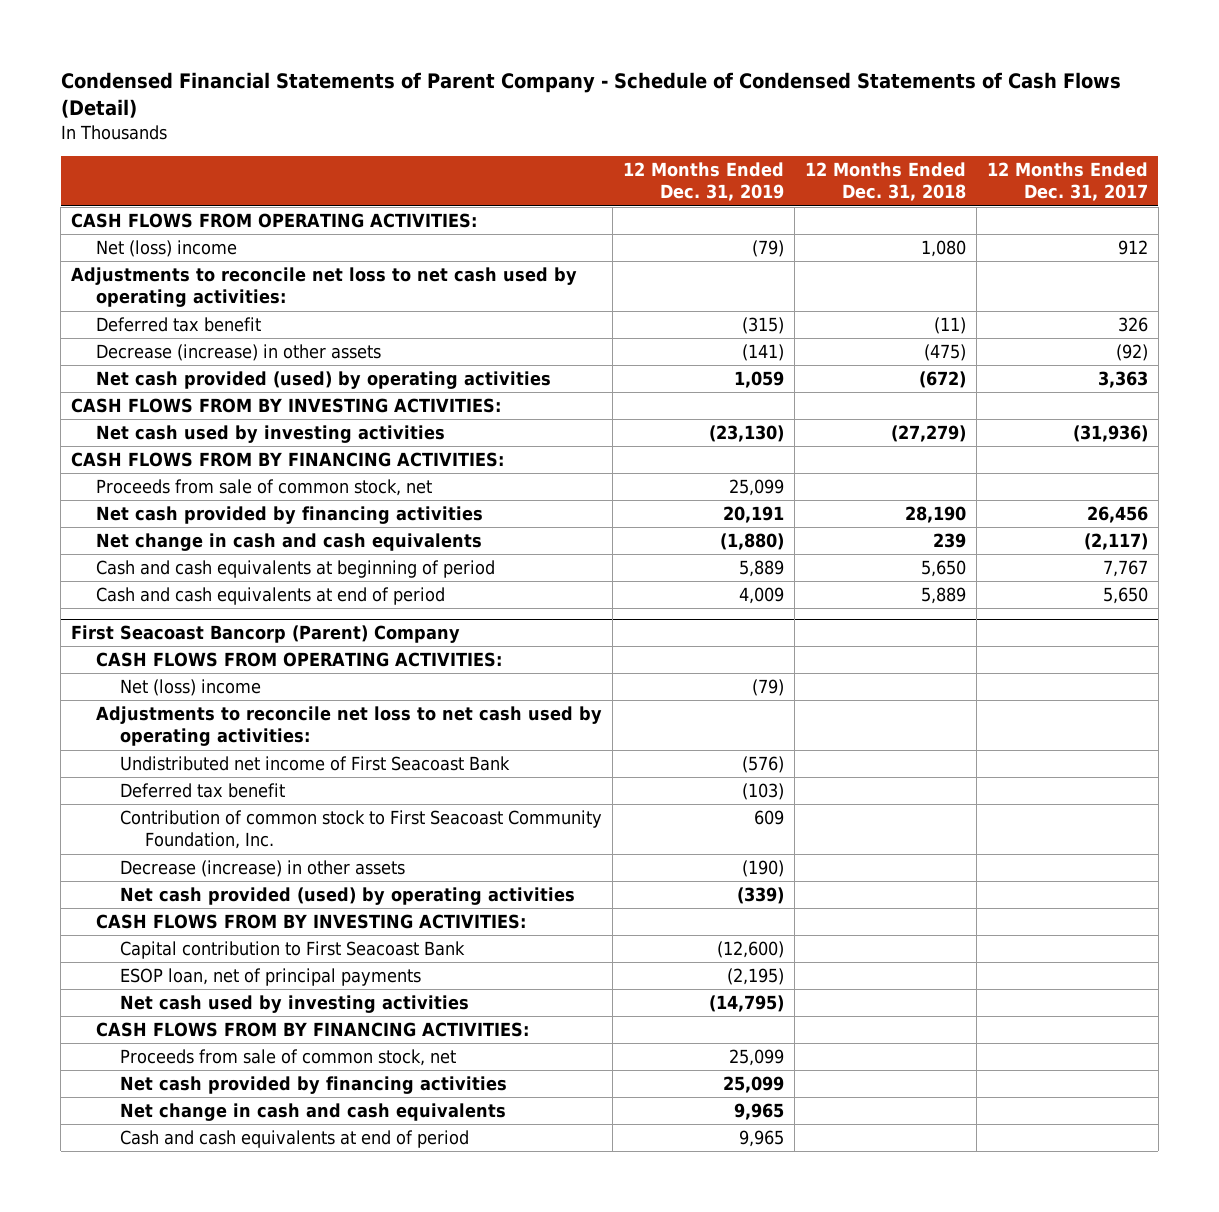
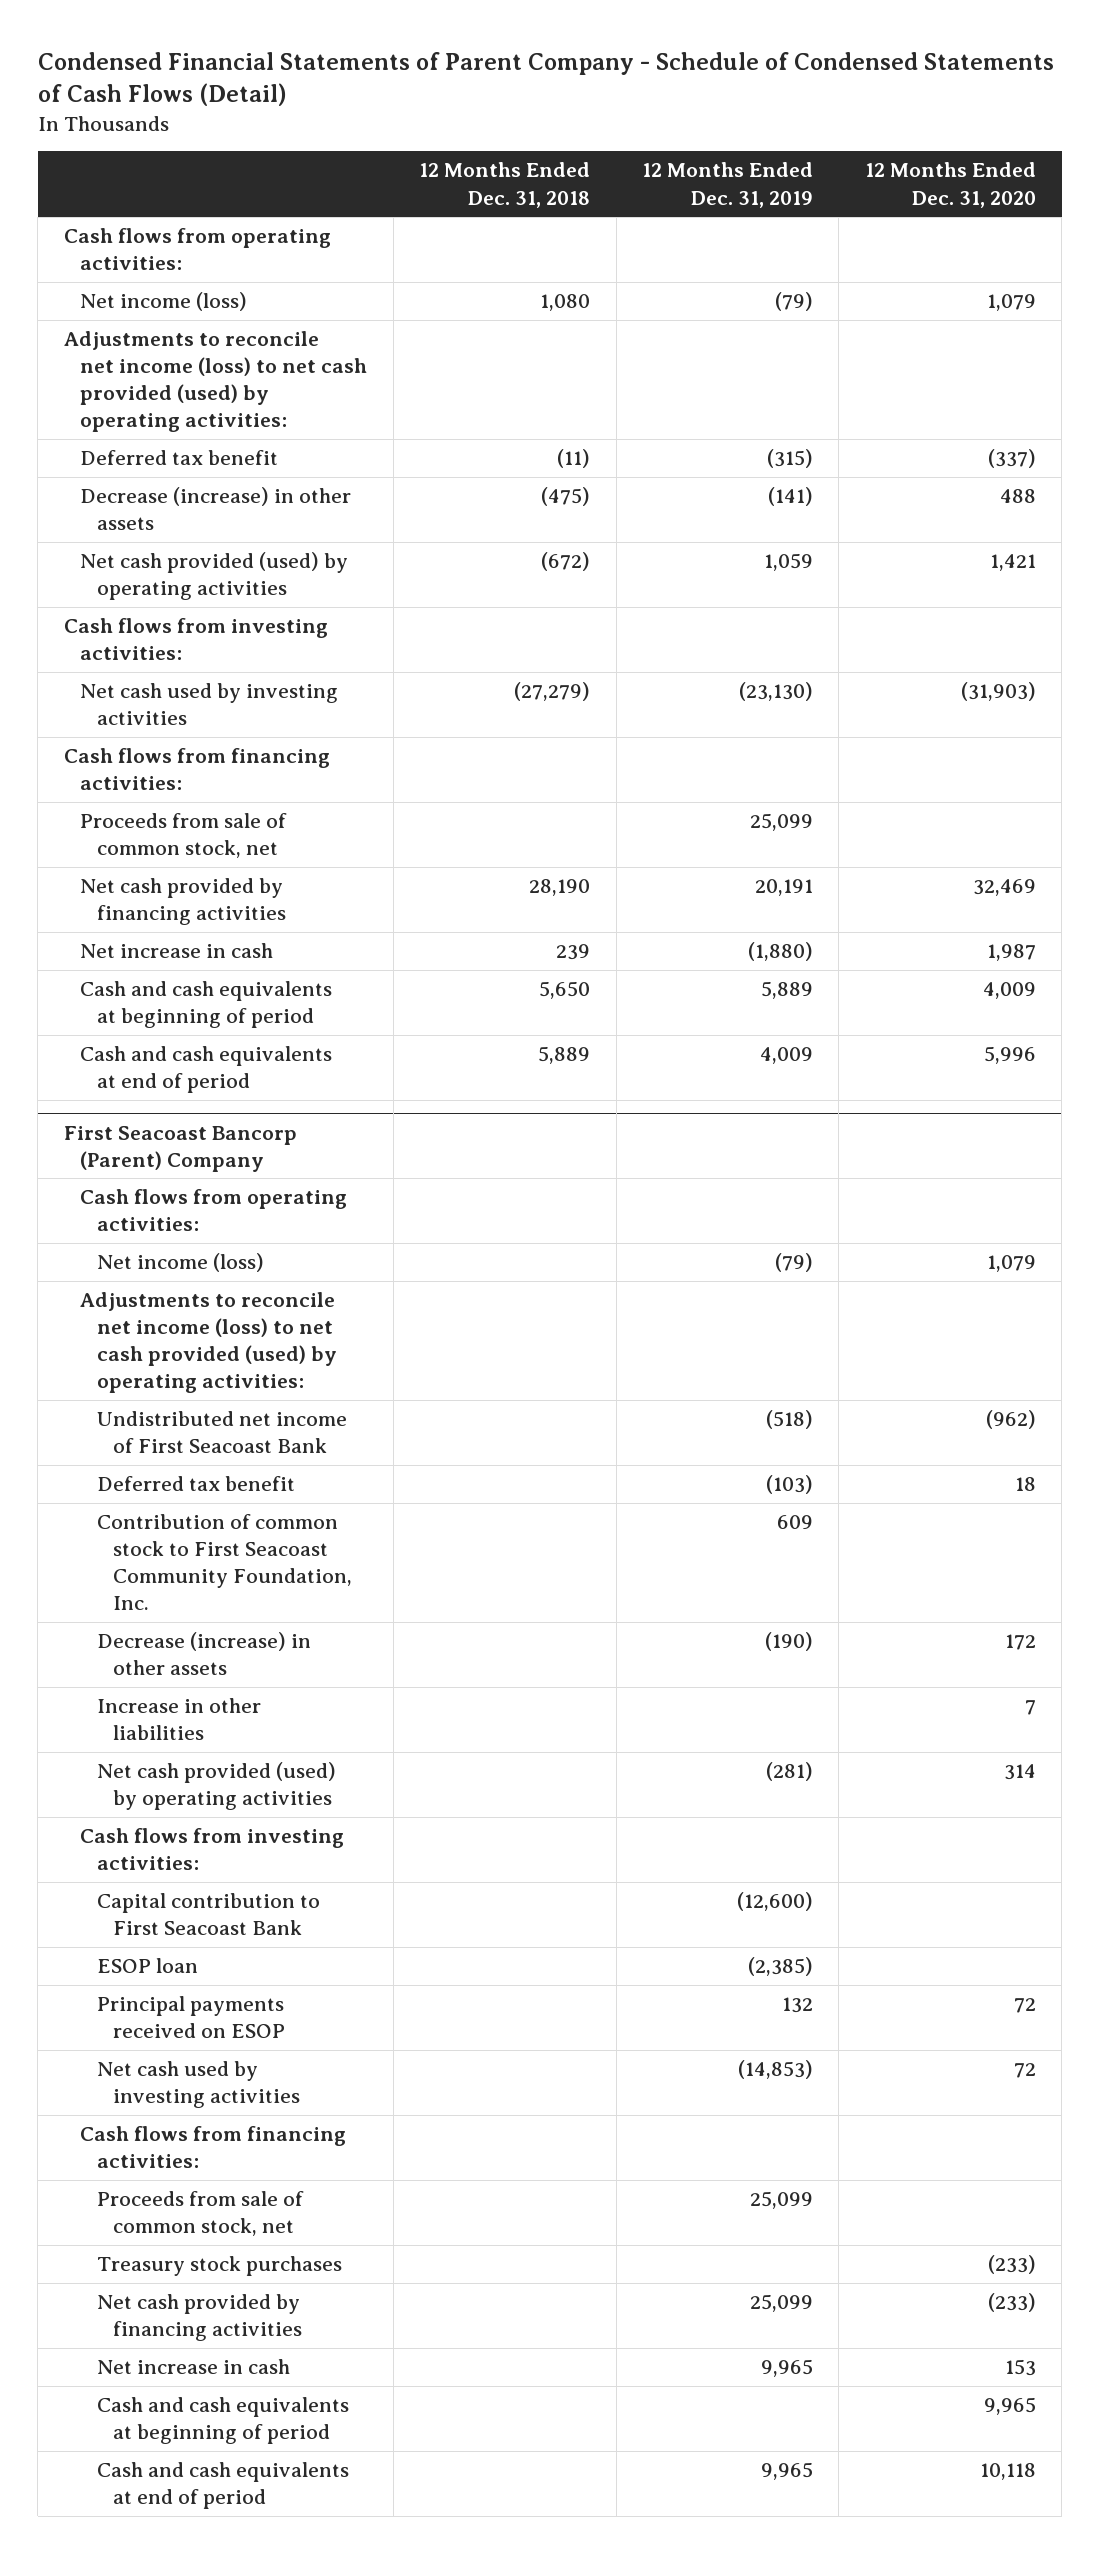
[986,162,1148,202] 12 Months Ended Dec. 31, 2017 -> none
none -> [864,162,1036,208] 12 Months Ended Dec. 31, 2020
[71,212,478,228] CASH FLOWS FROM OPERATING ACTIVITIES: -> [63,228,331,271] Cash flows from operating activities:
[95,239,237,257] Net (loss) income -> [80,292,248,312] Net income (loss)
[71,266,578,308] Adjustments to reconcile net loss to net cash used by operating activities: -> [63,331,368,433] Adjustments to reconcile net income (loss) to net cash provided (used) by operating activities:
[71,397,502,413] CASH FLOWS FROM BY INVESTING ACTIVITIES: -> [63,618,328,661] Cash flows from investing activities:
[71,451,505,467] CASH FLOWS FROM BY FINANCING ACTIVITIES: -> [63,748,330,791] Cash flows from financing activities:
[95,532,482,551] Net change in cash and cash equivalents -> [80,943,274,959] Net increase in cash
[95,651,502,667] CASH FLOWS FROM OPERATING ACTIVITIES: -> [80,1189,348,1232] Cash flows from operating activities:
[120,678,262,696] Net (loss) income -> [96,1253,264,1273] Net income (loss)
[95,705,602,747] Adjustments to reconcile net loss to net cash used by operating activities: -> [80,1292,337,1394] Adjustments to reconcile net income (loss) to net cash provided (used) by operating activities:
[742,755,785,773] (576) -> [766,1410,814,1430] (518)
none -> [96,1698,261,1741] Increase in other liabilities
[737,886,785,904] (339) -> [766,1762,814,1782] (281)
[95,913,526,929] CASH FLOWS FROM BY INVESTING ACTIVITIES: -> [80,1828,345,1871] Cash flows from investing activities:
[120,967,422,986] ESOP loan, net of principal payments -> [96,1958,198,1974] ESOP loan
[727,967,785,985] (2,195) -> [748,1957,814,1977] (2,385)
none -> [96,1996,286,2039] Principal payments received on ESOP
[709,994,785,1012] (14,795) -> [738,2060,814,2080] (14,853)
[95,1021,529,1037] CASH FLOWS FROM BY FINANCING ACTIVITIES: -> [80,2126,347,2169] Cash flows from financing activities:
none -> [96,2256,342,2277] Treasury stock purchases
[120,1102,507,1121] Net change in cash and cash equivalents -> [96,2359,290,2375] Net increase in cash
none -> [96,2397,349,2445] Cash and cash equivalents at beginning of period

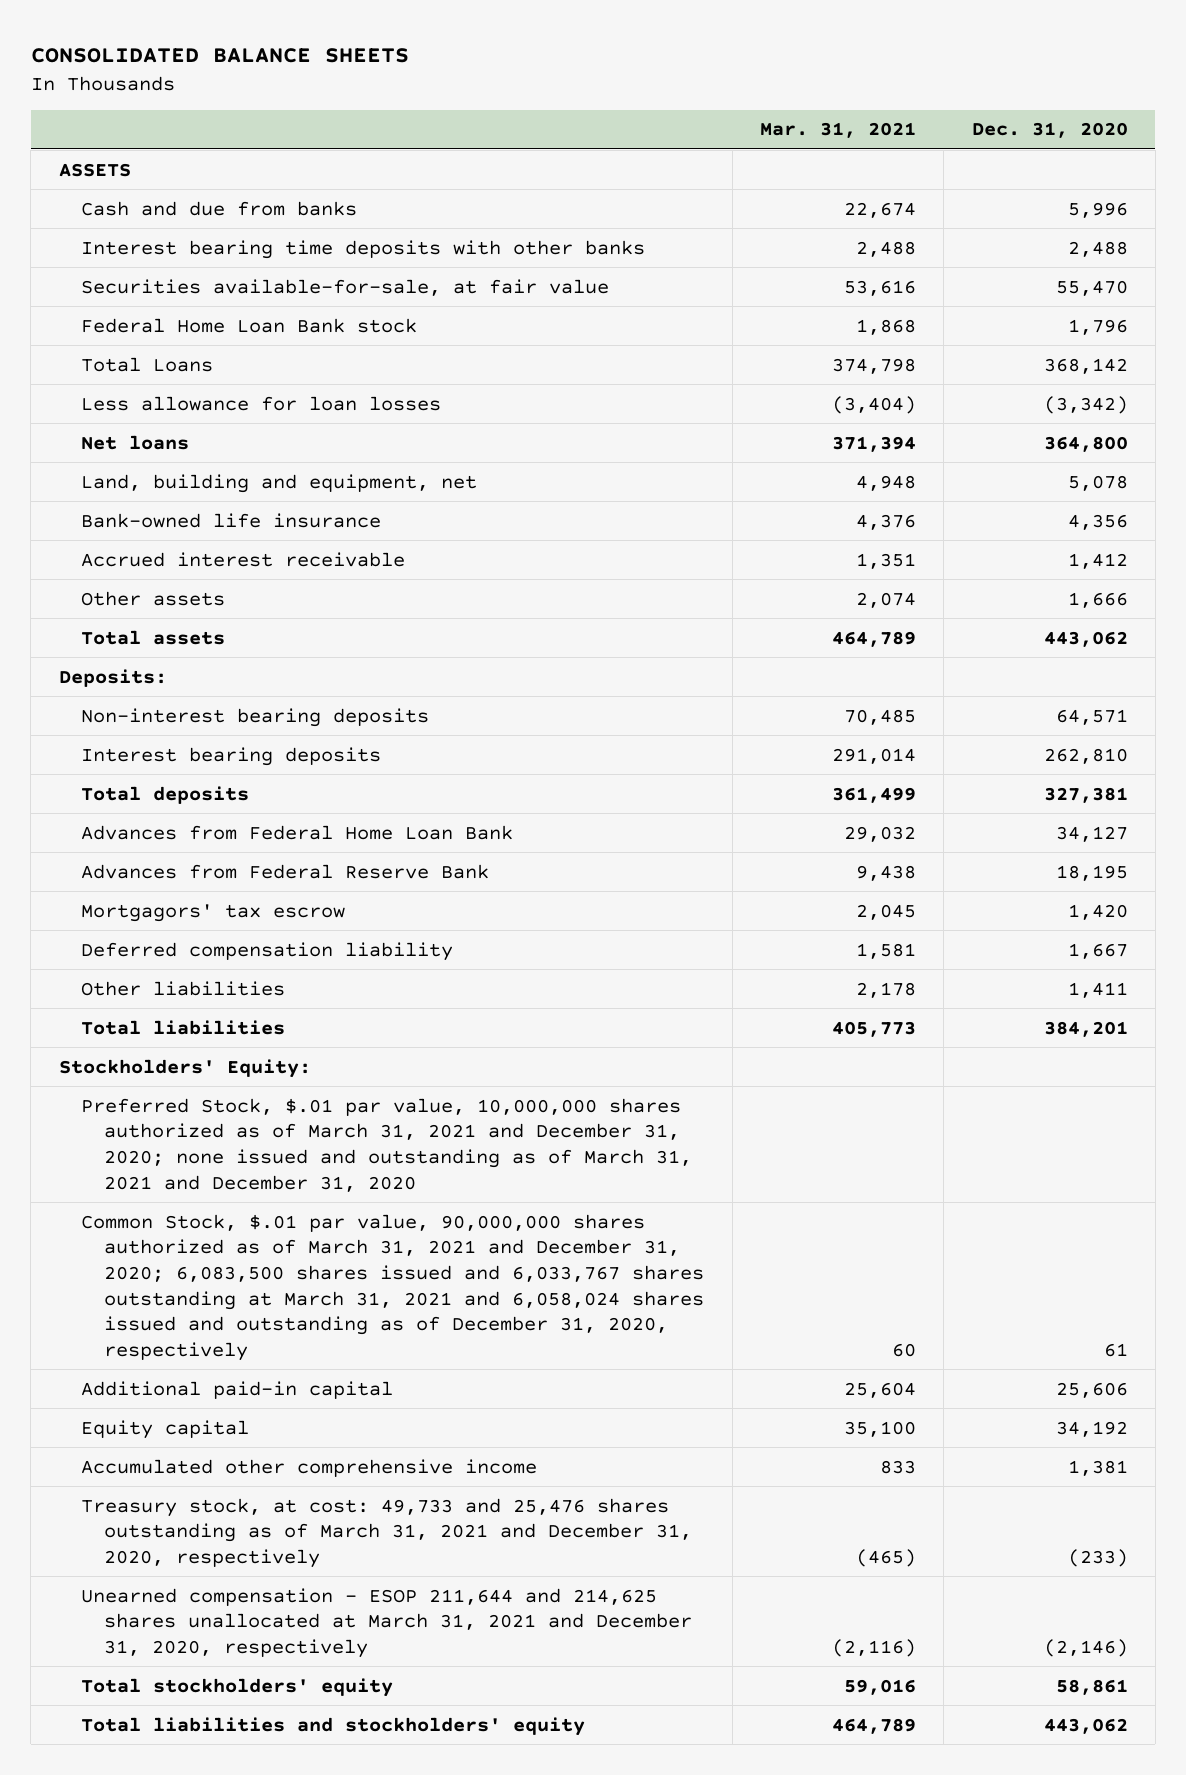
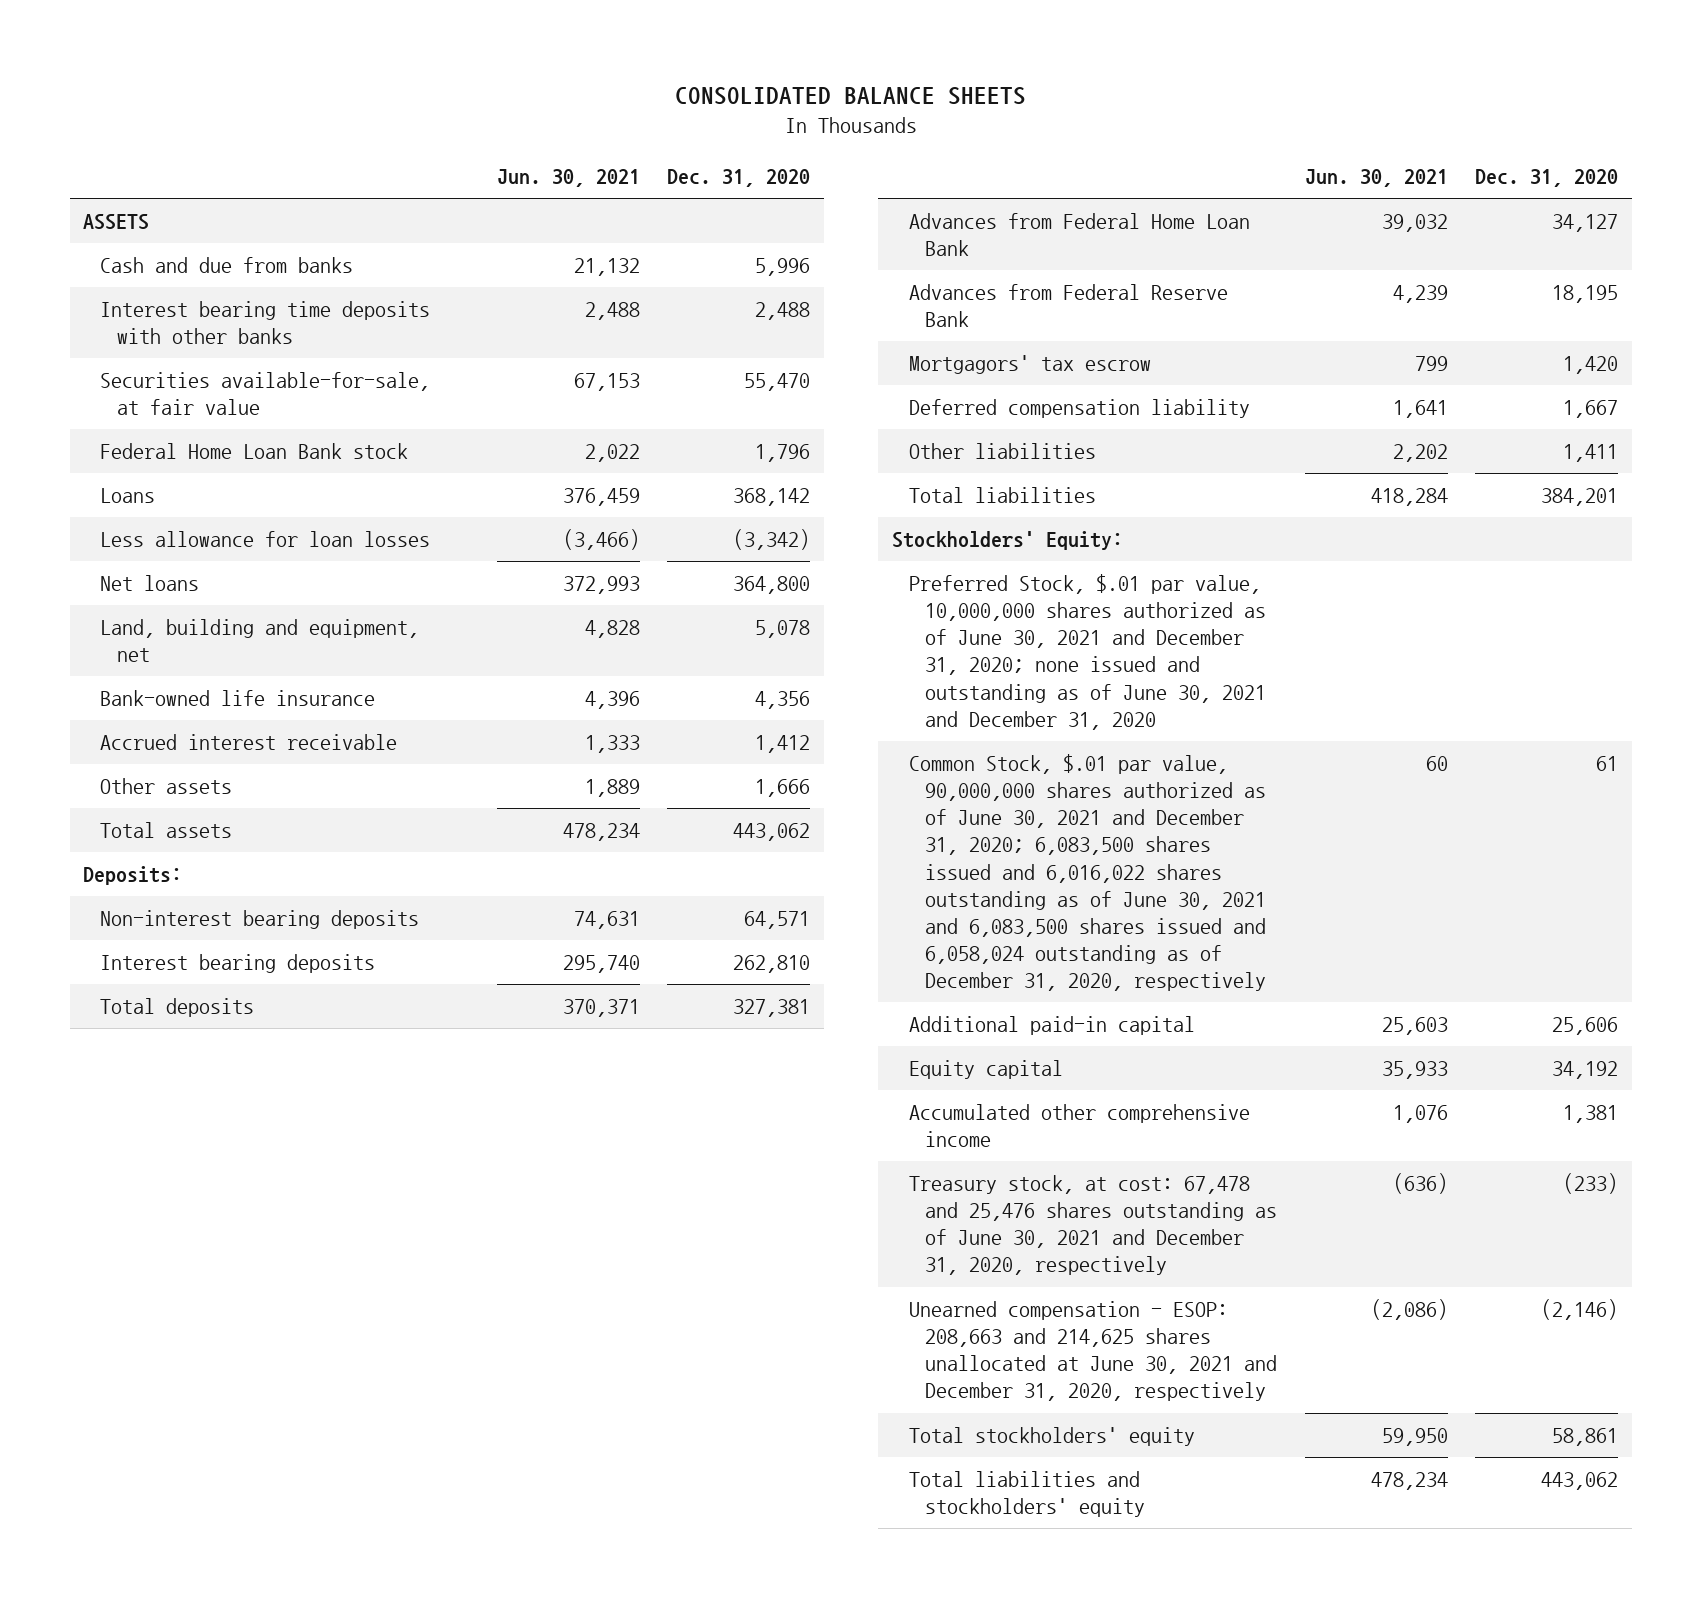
[759,122,916,139] Mar. 31, 2021 -> none
none -> [496,168,640,187] Jun. 30, 2021
[81,356,214,372] Total Loans -> [100,488,156,504] Loans
[81,1097,693,1192] Preferred Stock, $.01 par value, 10,000,000 shares authorized as of March 31, 2021 and December 31, 2020; none issued and outstanding as of March 31, 2021 and December 31, 2020 -> [908,574,1267,730] Preferred Stock, $.01 par value, 10,000,000 shares authorized as of June 30, 2021 and December 31, 2020; none issued and outstanding as of June 30, 2021 and December 31, 2020
[81,1213,705,1361] Common Stock, $.01 par value, 90,000,000 shares authorized as of March 31, 2021 and December 31, 2020; 6,083,500 shares issued and 6,033,767 shares outstanding at March 31, 2021 and 6,058,024 shares issued and outstanding as of December 31, 2020, respectively -> [908,754,1267,992] Common Stock, $.01 par value, 90,000,000 shares authorized as of June 30, 2021 and December 31, 2020; 6,083,500 shares issued and 6,016,022 shares outstanding as of June 30, 2021 and 6,083,500 shares issued and 6,058,024 outstanding as of December 31, 2020, respectively
[81,1497,693,1568] Treasury stock, at cost: 49,733 and 25,476 shares outstanding as of March 31, 2021 and December 31, 2020, respectively -> [908,1175,1278,1276] Treasury stock, at cost: 67,478 and 25,476 shares outstanding as of June 30, 2021 and December 31, 2020, respectively
[81,1587,693,1658] Unearned compensation - ESOP 211,644 and 214,625 shares unallocated at March 31, 2021 and December 31, 2020, respectively -> [908,1301,1278,1402] Unearned compensation - ESOP: 208,663 and 214,625 shares unallocated at June 30, 2021 and December 31, 2020, respectively

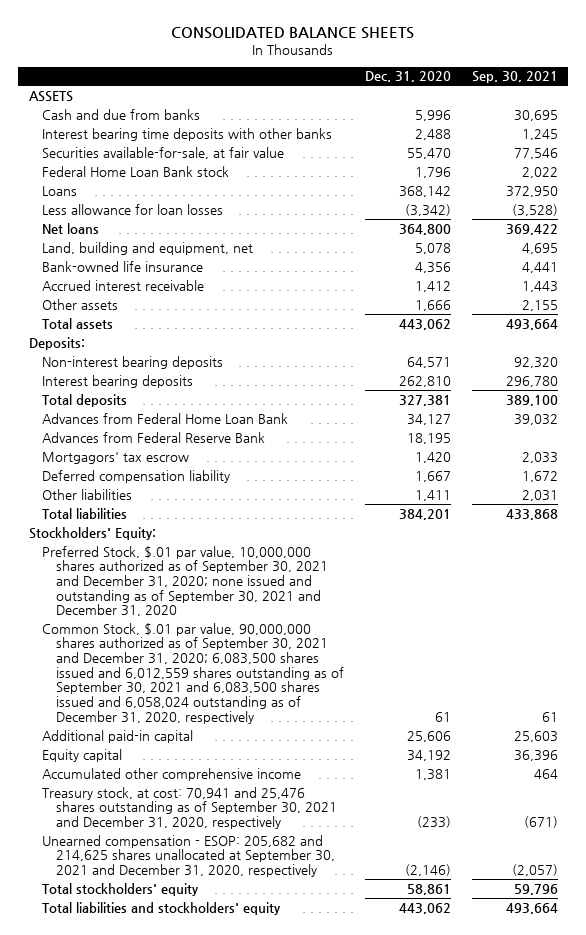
[496,168,640,187] Jun. 30, 2021 -> none
none -> [471,71,558,84] Sep. 30, 2021
[908,574,1267,730] Preferred Stock, $.01 par value, 10,000,000 shares authorized as of June 30, 2021 and December 31, 2020; none issued and outstanding as of June 30, 2021 and December 31, 2020 -> [42,545,328,617] Preferred Stock, $.01 par value, 10,000,000 shares authorized as of September 30, 2021 and December 31, 2020; none issued and outstanding as of September 30, 2021 and December 31, 2020
[908,754,1267,992] Common Stock, $.01 par value, 90,000,000 shares authorized as of June 30, 2021 and December 31, 2020; 6,083,500 shares issued and 6,016,022 shares outstanding as of June 30, 2021 and 6,083,500 shares issued and 6,058,024 outstanding as of December 31, 2020, respectively -> [42,622,344,724] Common Stock, $.01 par value, 90,000,000 shares authorized as of September 30, 2021 and December 31, 2020; 6,083,500 shares issued and 6,012,559 shares outstanding as of September 30, 2021 and 6,083,500 shares issued and 6,058,024 outstanding as of December 31, 2020, respectively
[908,1175,1278,1276] Treasury stock, at cost: 67,478 and 25,476 shares outstanding as of June 30, 2021 and December 31, 2020, respectively -> [42,786,337,830] Treasury stock, at cost: 70,941 and 25,476 shares outstanding as of September 30, 2021 and December 31, 2020, respectively
[908,1301,1278,1402] Unearned compensation - ESOP: 208,663 and 214,625 shares unallocated at June 30, 2021 and December 31, 2020, respectively -> [42,834,335,878] Unearned compensation - ESOP: 205,682 and 214,625 shares unallocated at September 30, 2021 and December 31, 2020, respectively

